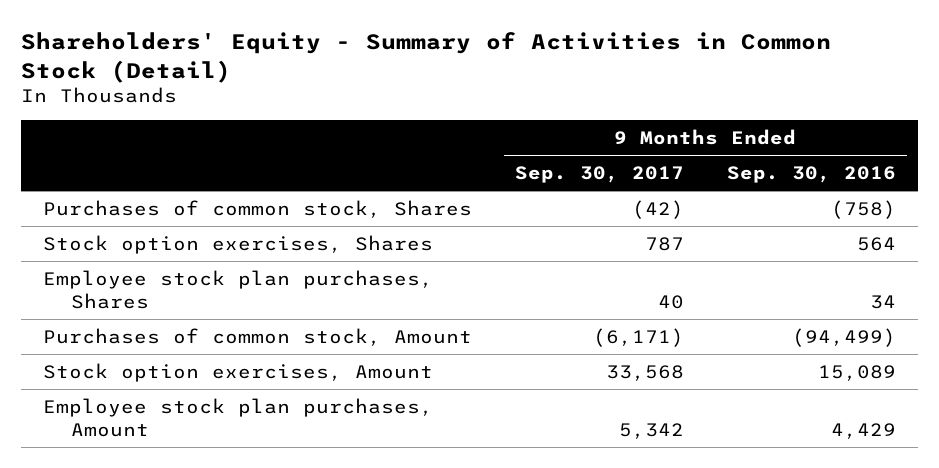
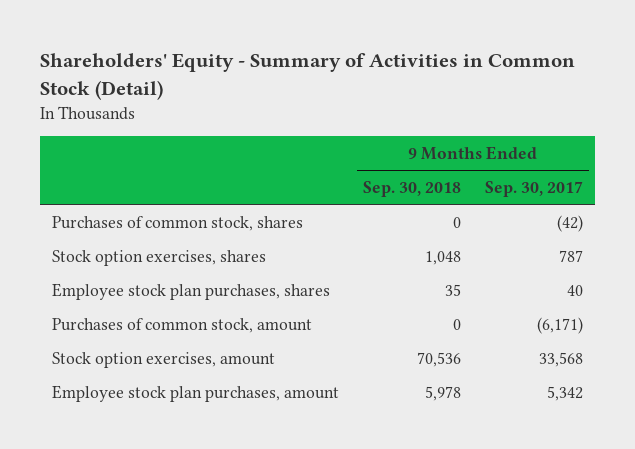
[727,166,897,184] Sep. 30, 2016 -> none
none -> [362,181,461,198] Sep. 30, 2018
[42,199,472,218] Purchases of common stock, Shares -> [51,215,303,231] Purchases of common stock, shares
[42,234,433,254] Stock option exercises, Shares -> [51,249,266,266] Stock option exercises, shares
[42,269,433,310] Employee stock plan purchases, Shares -> [51,282,330,300] Employee stock plan purchases, shares
[42,327,472,346] Purchases of common stock, Amount -> [51,317,312,333] Purchases of common stock, amount
[42,362,433,382] Stock option exercises, Amount -> [51,351,275,368] Stock option exercises, amount
[42,397,433,438] Employee stock plan purchases, Amount -> [51,384,339,402] Employee stock plan purchases, amount

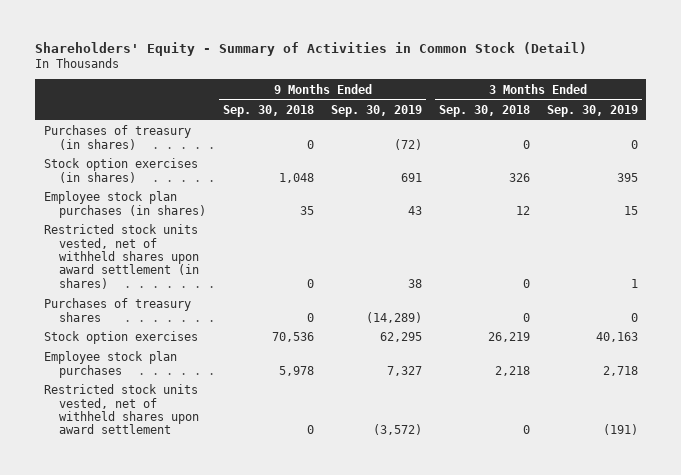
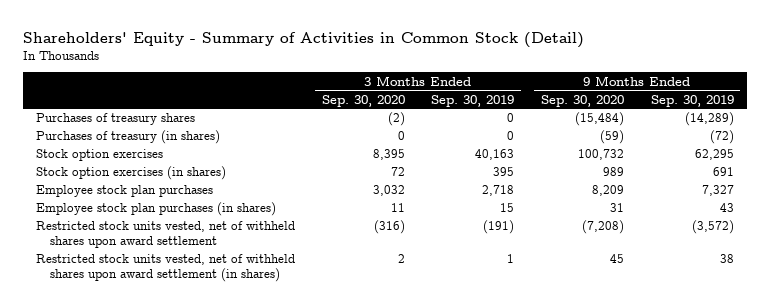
[223,104,315,117] Sep. 30, 2018 -> none
[438,104,530,117] Sep. 30, 2018 -> none
none -> [321,94,405,107] Sep. 30, 2020
none -> [541,94,625,107] Sep. 30, 2020
[43,125,191,150] Purchases of treasury (in shares) -> [36,130,221,145] Purchases of treasury (in shares)
[43,158,198,183] Stock option exercises (in shares) -> [36,166,227,181] Stock option exercises (in shares)
[43,191,207,218] Employee stock plan purchases (in shares) -> [36,202,277,217] Employee stock plan purchases (in shares)
[43,224,200,289] Restricted stock units vested, net of withheld shares upon award settlement (in shares) -> [36,254,296,282] Restricted stock units vested, net of withheld shares upon award settlement (in shares)

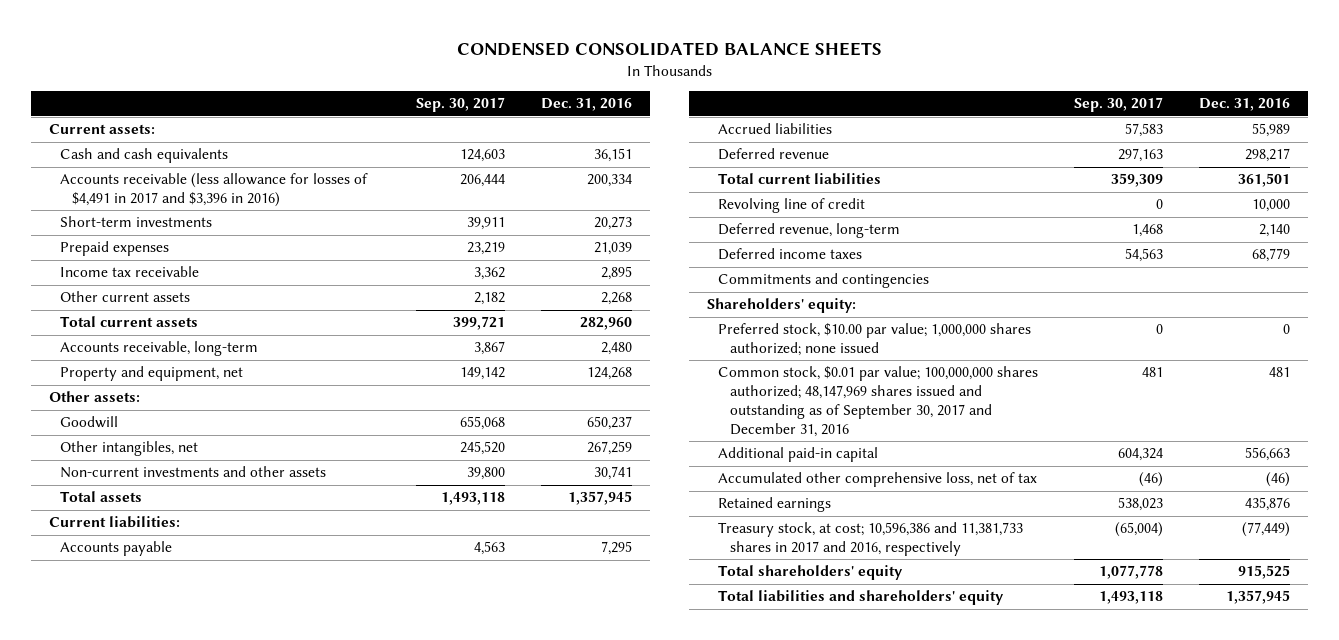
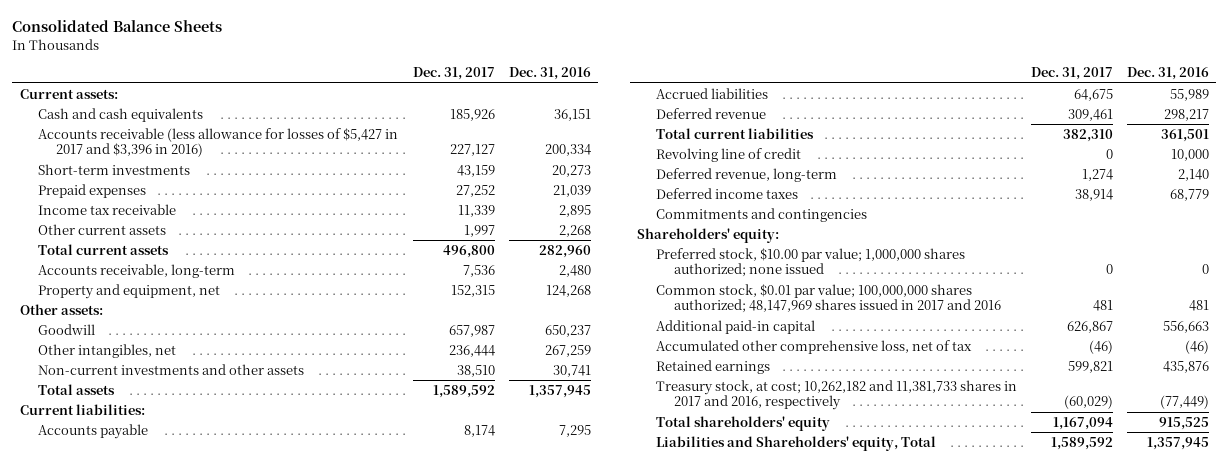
[456,41,882,56] CONDENSED CONSOLIDATED BALANCE SHEETS -> [12,20,223,33] Consolidated Balance Sheets
[416,97,506,113] Sep. 30, 2017 -> none
none -> [412,67,495,81] Dec. 31, 2017
[60,173,369,208] Accounts receivable (less allowance for losses of $4,491 in 2017 and $3,396 in 2016) -> [37,127,398,158] Accounts receivable (less allowance for losses of $5,427 in 2017 and $3,396 in 2016)
[718,366,1039,437] Common stock, $0.01 par value; 100,000,000 shares authorized; 48,147,969 shares issued and outstanding as of September 30, 2017 and December 31, 2016 -> [655,283,1001,314] Common stock, $0.01 par value; 100,000,000 shares authorized; 48,147,969 shares issued in 2017 and 2016
[718,522,1024,557] Treasury stock, at cost; 10,596,386 and 11,381,733 shares in 2017 and 2016, respectively -> [655,379,1017,411] Treasury stock, at cost; 10,262,182 and 11,381,733 shares in 2017 and 2016, respectively
[718,590,1005,606] Total liabilities and shareholders' equity -> [655,435,936,451] Liabilities and Shareholders' equity, Total

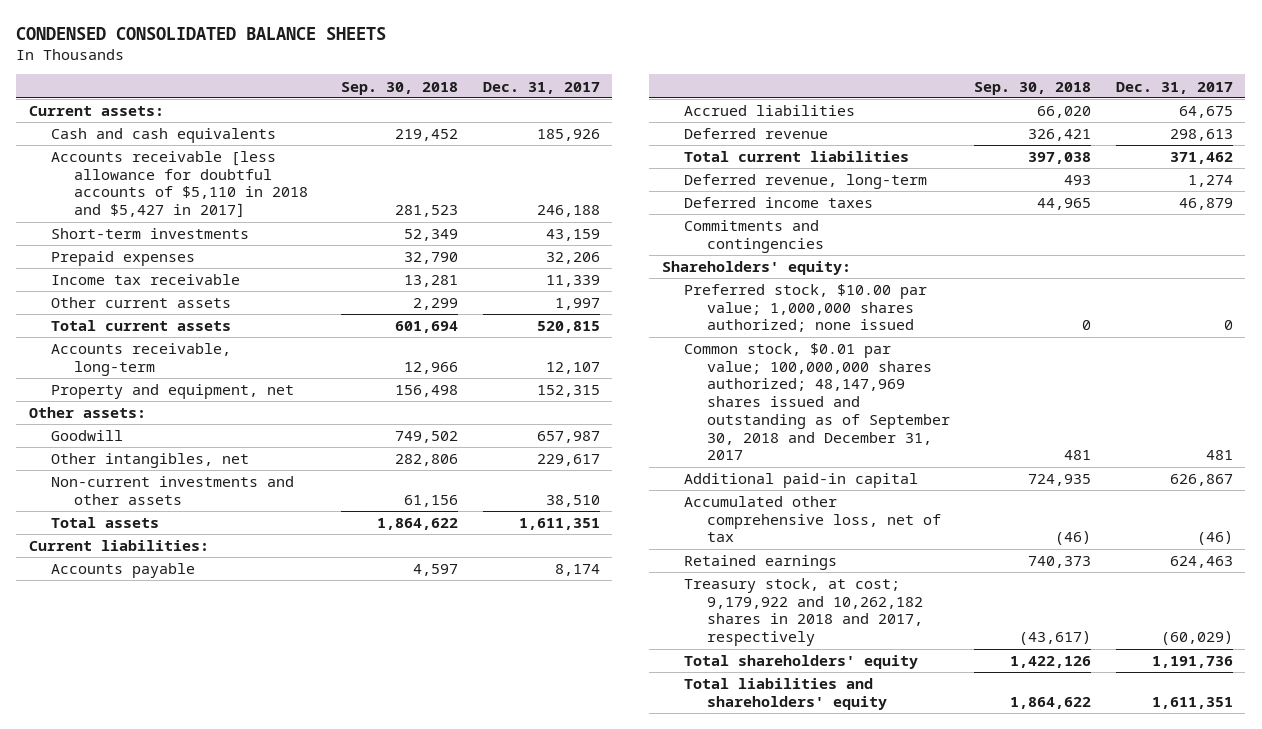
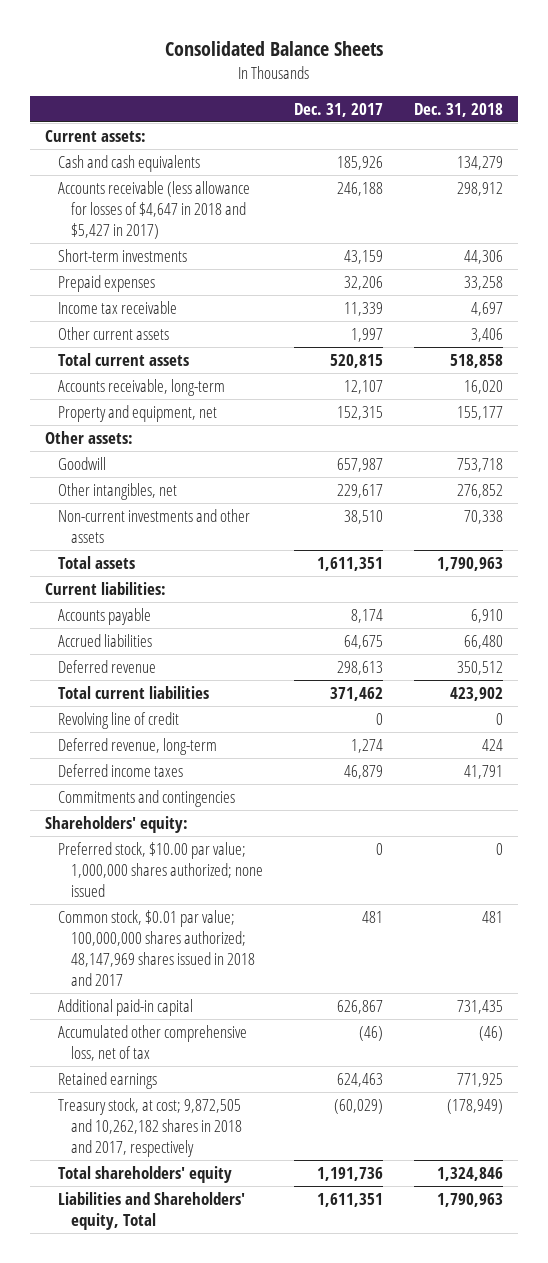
[16,26,387,40] CONDENSED CONSOLIDATED BALANCE SHEETS -> [165,41,384,57] Consolidated Balance Sheets
[341,81,459,95] Sep. 30, 2018 -> none
none -> [413,102,503,117] Dec. 31, 2018
[51,151,308,218] Accounts receivable [less allowance for doubtful accounts of $5,110 in 2018 and $5,427 in 2017] -> [58,181,251,240] Accounts receivable (less allowance for losses of $4,647 in 2018 and $5,427 in 2017)
none -> [58,712,180,730] Revolving line of credit
[684,343,950,461] Common stock, $0.01 par value; 100,000,000 shares authorized; 48,147,969 shares issued and outstanding as of September 30, 2018 and December 31, 2017 -> [58,910,256,987] Common stock, $0.01 par value; 100,000,000 shares authorized; 48,147,969 shares issued in 2018 and 2017
[684,578,923,647] Treasury stock, at cost; 9,179,922 and 10,262,182 shares in 2018 and 2017, respectively -> [58,1098,243,1158] Treasury stock, at cost; 9,872,505 and 10,262,182 shares in 2018 and 2017, respectively
[684,678,887,710] Total liabilities and shareholders' equity -> [58,1192,246,1231] Liabilities and Shareholders' equity, Total

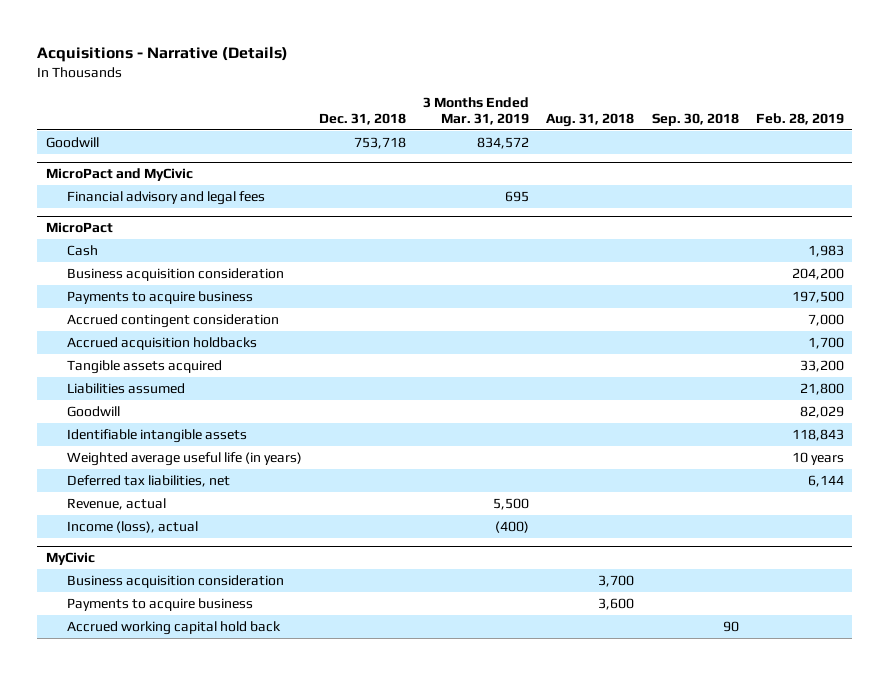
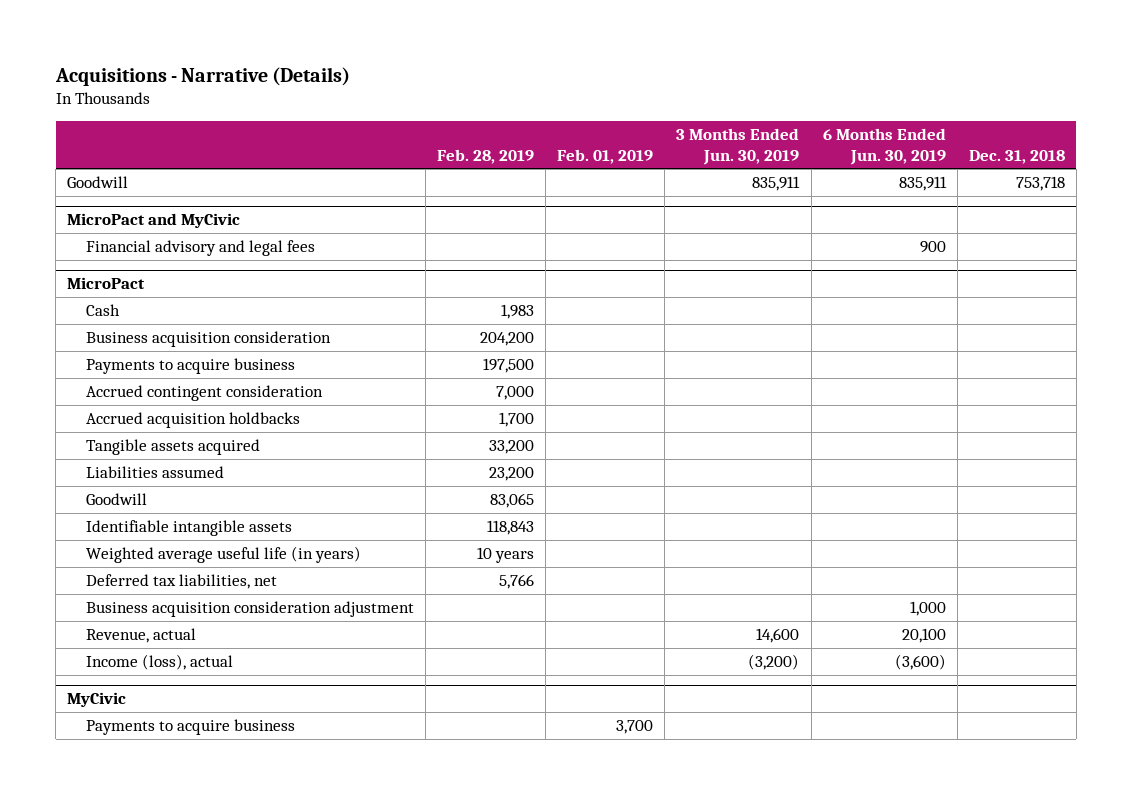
[423,96,530,125] 3 Months Ended Mar. 31, 2019 -> none
[546,112,635,127] Aug. 31, 2018 -> none
[651,112,739,126] Sep. 30, 2018 -> none
none -> [557,148,654,164] Feb. 01, 2019
none -> [676,128,800,165] 3 Months Ended Jun. 30, 2019
none -> [822,128,946,165] 6 Months Ended Jun. 30, 2019
[799,383,844,396] 21,800 -> [489,467,535,482] 23,200
[799,406,844,419] 82,029 -> [490,493,535,509] 83,065
[807,475,844,488] 6,144 -> [499,574,535,590] 5,766
none -> [85,601,414,618] Business acquisition consideration adjustment
[66,575,284,589] Business acquisition consideration -> none
[66,621,281,636] Accrued working capital hold back -> none

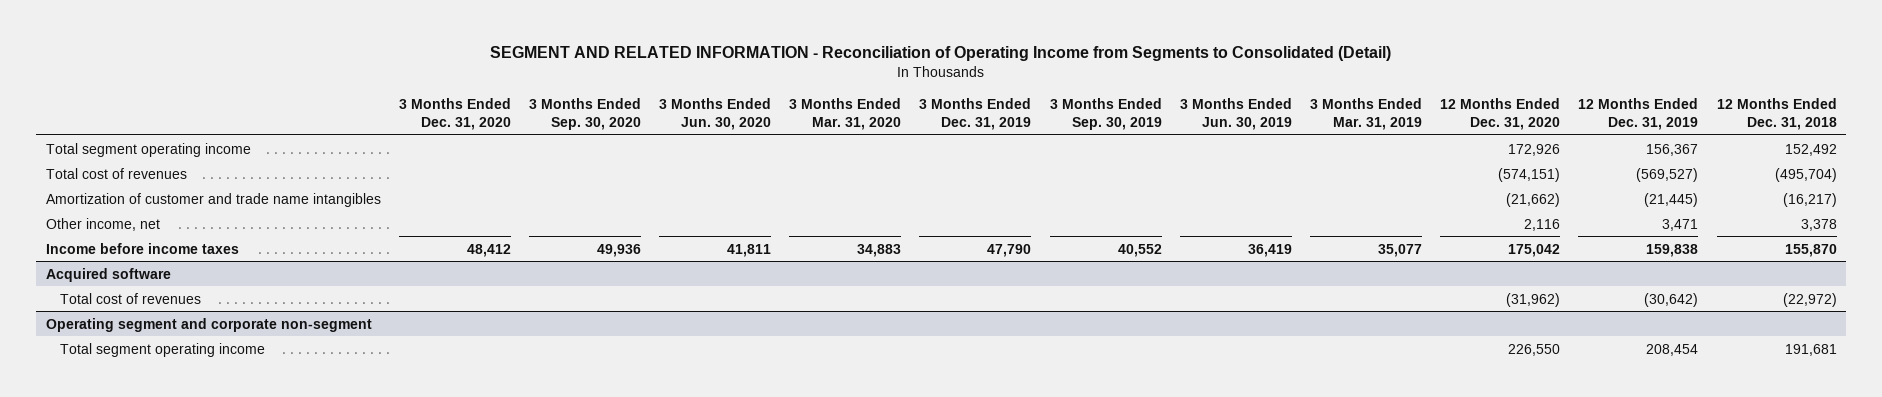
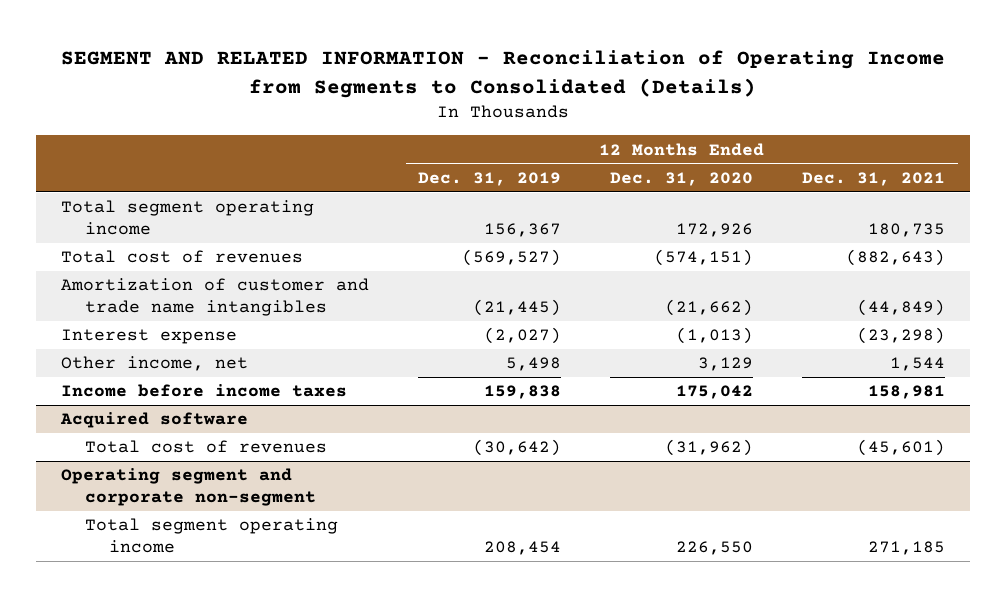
[490,46,1392,62] SEGMENT AND RELATED INFORMATION - Reconciliation of Operating Income from Segments to Consolidated (Detail) -> [60,50,945,98] SEGMENT AND RELATED INFORMATION - Reconciliation of Operating Income from Segments to Consolidated (Details)
[398,98,511,131] 3 Months Ended Dec. 31, 2020 -> none
[528,98,641,131] 3 Months Ended Sep. 30, 2020 -> none
[659,98,772,131] 3 Months Ended Jun. 30, 2020 -> none
[789,98,902,131] 3 Months Ended Mar. 31, 2020 -> none
[919,98,1032,131] 3 Months Ended Dec. 31, 2019 -> none
[1049,98,1162,131] 3 Months Ended Sep. 30, 2019 -> none
[1179,98,1292,131] 3 Months Ended Jun. 30, 2019 -> none
[1309,98,1422,131] 3 Months Ended Mar. 31, 2019 -> none
[1716,98,1837,131] 12 Months Ended Dec. 31, 2018 -> none
none -> [802,172,946,187] Dec. 31, 2021
none -> [60,329,237,345] Interest expense
[1524,218,1561,231] 2,116 -> [698,357,754,372] 3,129
[1662,218,1699,231] 3,471 -> [505,357,561,372] 5,498

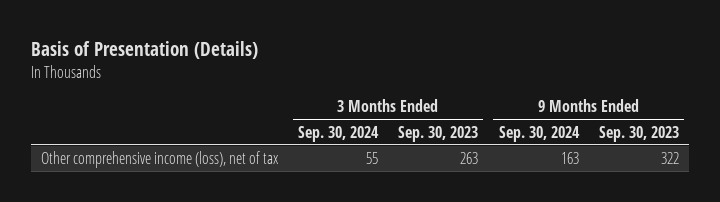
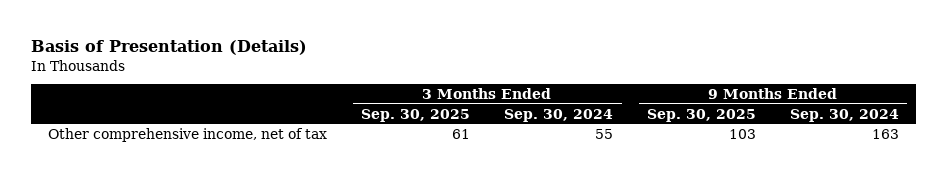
[398,125,479,142] Sep. 30, 2023 -> none
[598,125,679,142] Sep. 30, 2023 -> none
none -> [361,108,471,122] Sep. 30, 2025
none -> [647,108,757,122] Sep. 30, 2025
[40,151,279,169] Other comprehensive income (loss), net of tax -> [48,127,328,142] Other comprehensive income, net of tax

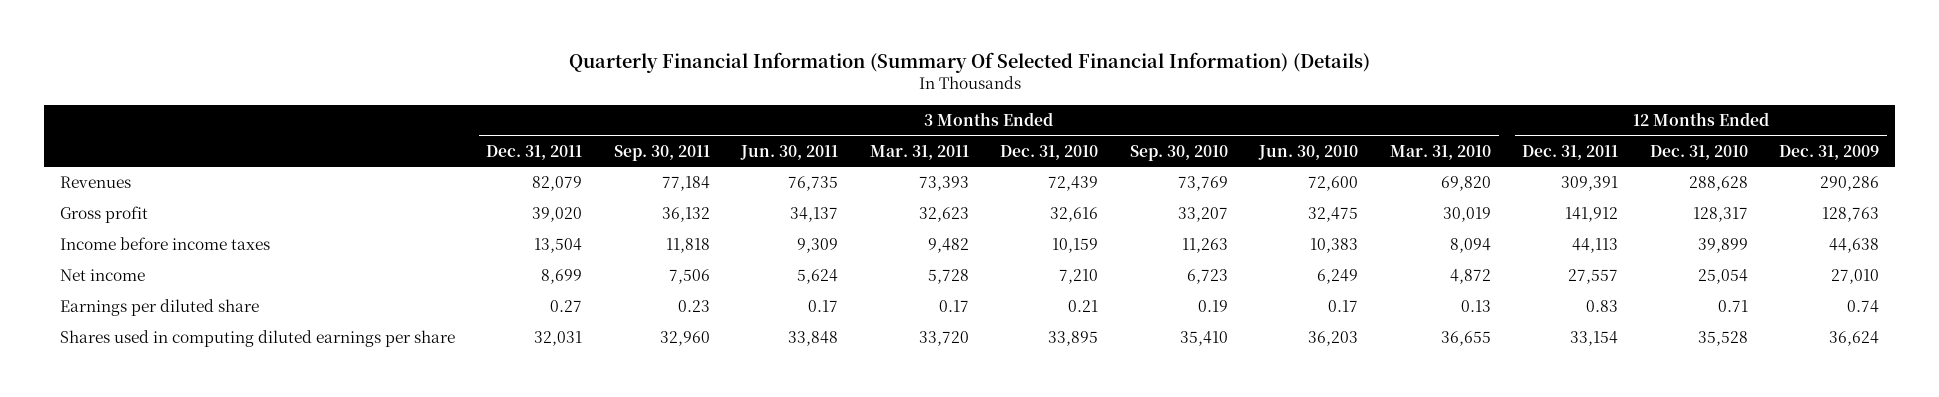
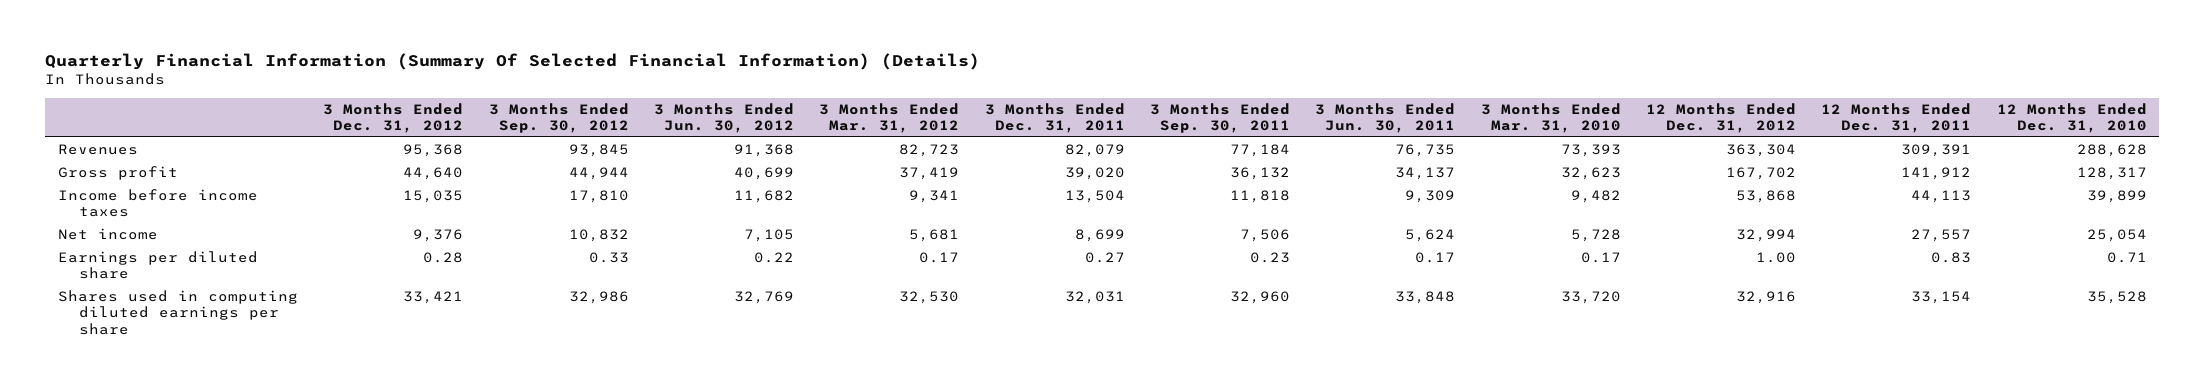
[869,144,969,160] Mar. 31, 2011 -> none
[1000,144,1099,160] Dec. 31, 2010 -> none
[1129,144,1228,161] Sep. 30, 2010 -> none
[1258,144,1359,160] Jun. 30, 2010 -> none
[1779,144,1880,160] Dec. 31, 2009 -> none
none -> [323,102,464,133] 3 Months Ended Dec. 31, 2012
none -> [488,102,629,133] 3 Months Ended Sep. 30, 2012
none -> [653,102,794,133] 3 Months Ended Jun. 30, 2012
none -> [819,102,960,133] 3 Months Ended Mar. 31, 2012
none -> [1646,102,1797,133] 12 Months Ended Dec. 31, 2012
[1440,176,1491,192] 69,820 -> [1560,144,1621,158] 73,393
[1442,207,1491,223] 30,019 -> [1560,167,1621,181] 32,623
[1449,238,1491,254] 8,094 -> [1570,190,1621,204] 9,482
[1449,269,1491,285] 4,872 -> [1570,229,1621,243] 5,728
[1460,300,1491,313] 0.13 -> [1580,252,1621,264] 0.17
[1440,331,1491,347] 36,655 -> [1560,291,1621,305] 33,720

